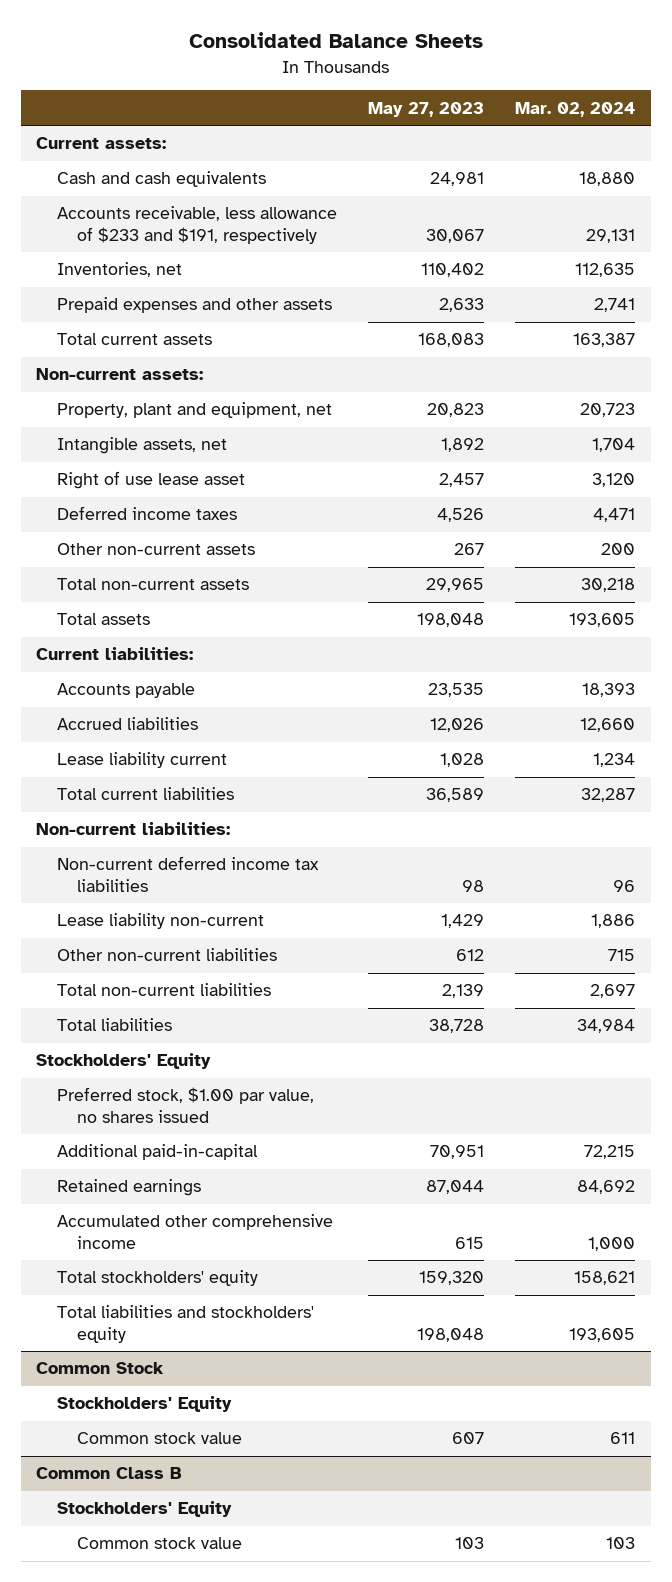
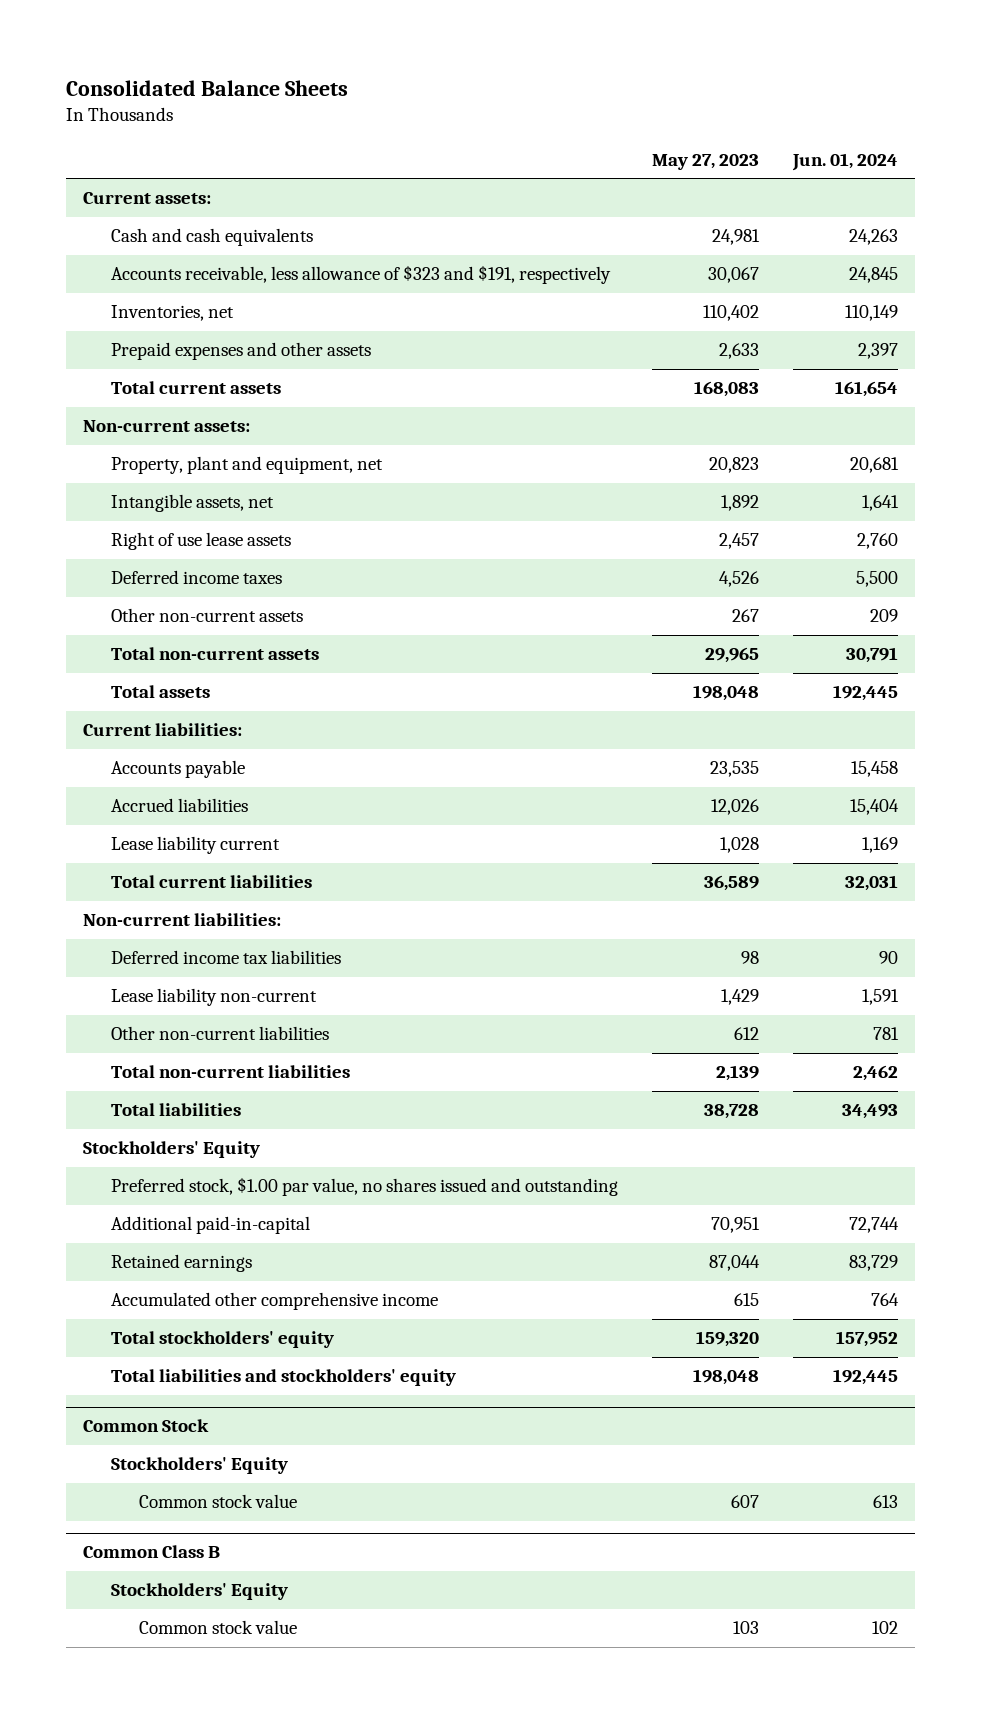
[515,101,636,117] Mar. 02, 2024 -> none
none -> [792,152,899,171] Jun. 01, 2024
[56,206,337,244] Accounts receivable, less allowance of $233 and $191, respectively -> [111,265,612,285] Accounts receivable, less allowance of $323 and $191, respectively
[56,471,245,490] Right of use lease asset -> [111,532,292,551] Right of use lease assets
[56,856,319,892] Non-current deferred income tax liabilities -> [111,950,342,965] Deferred income tax liabilities
[56,1087,314,1123] Preferred stock, $1.00 par value, no shares issued -> [111,1177,619,1197] Preferred stock, $1.00 par value, no shares issued and outstanding

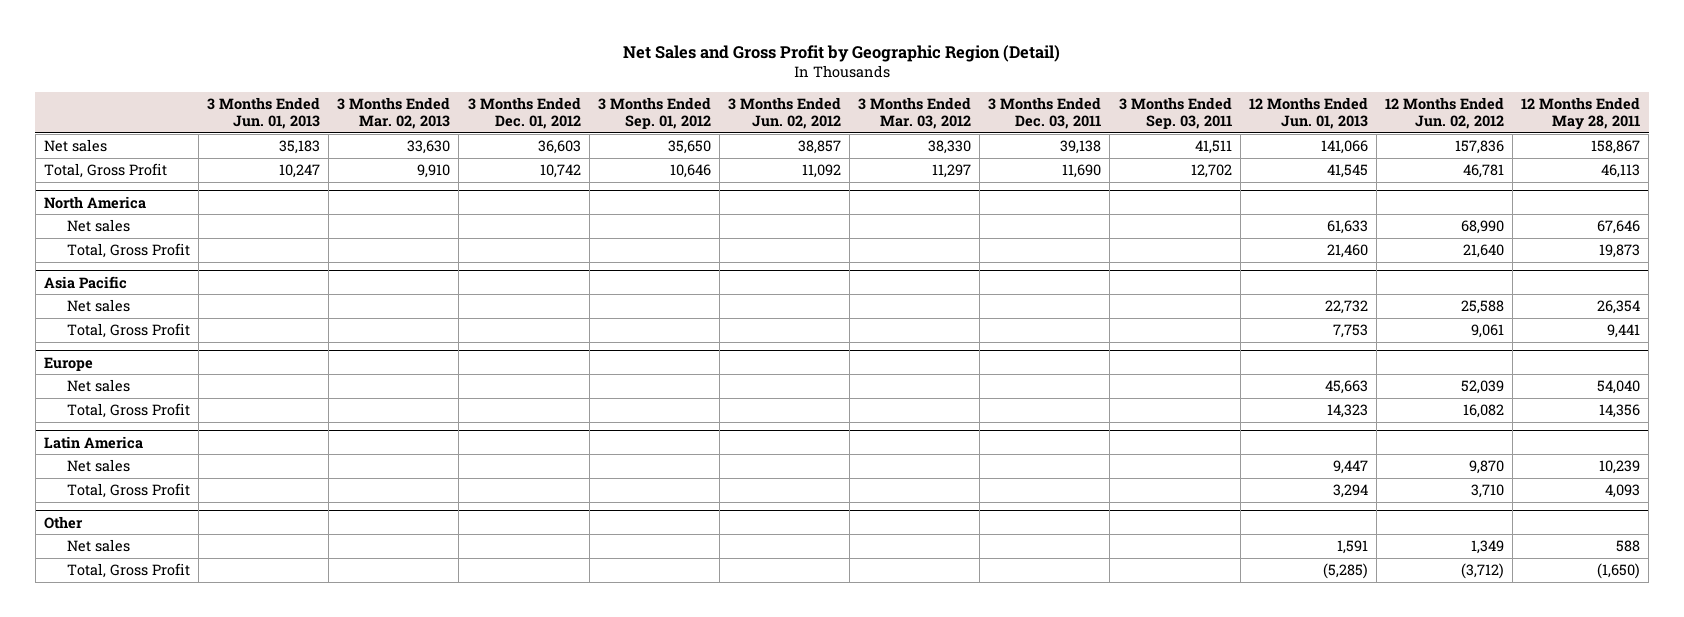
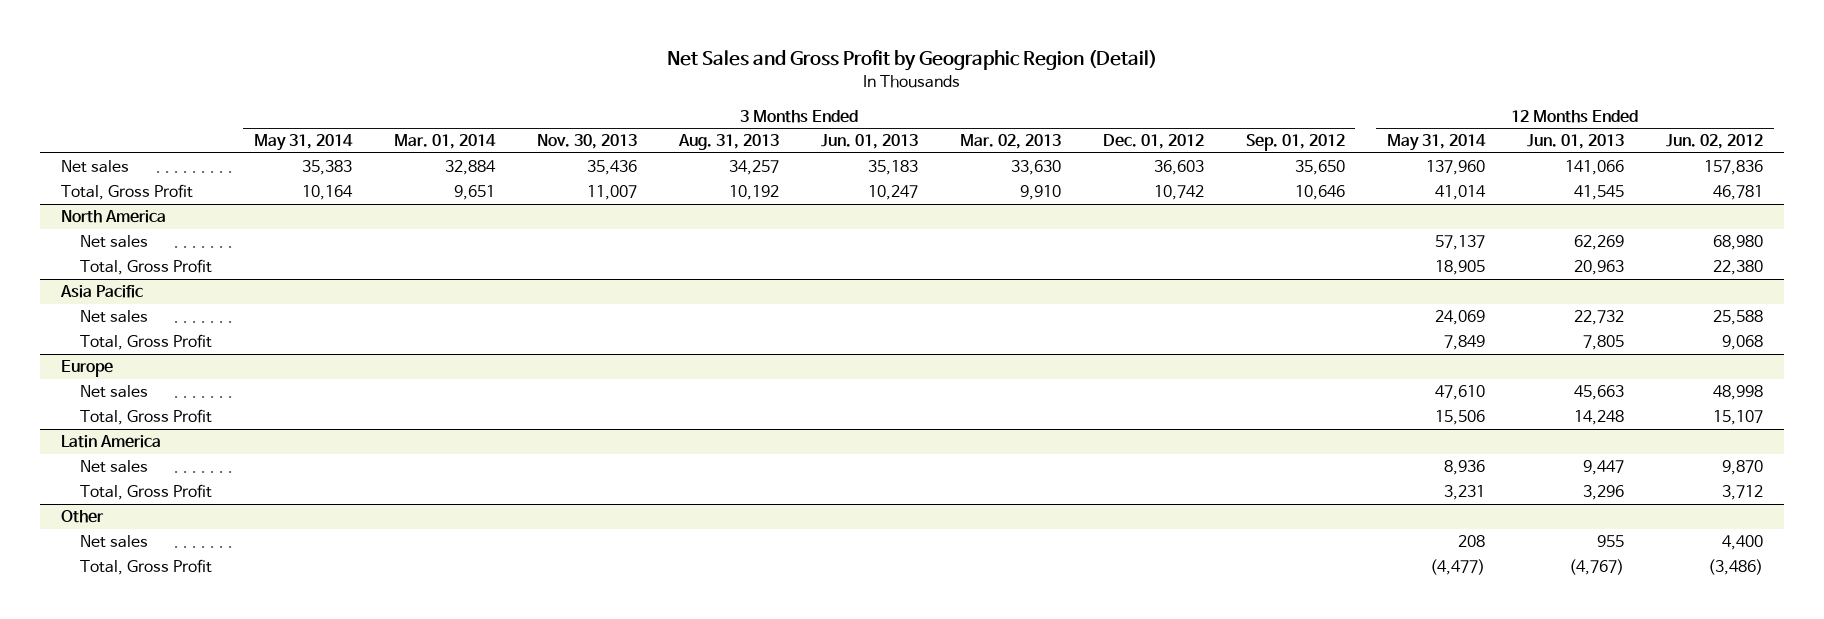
[727,97,841,129] 3 Months Ended Jun. 02, 2012 -> none
[858,97,972,129] 3 Months Ended Mar. 03, 2012 -> none
[988,97,1102,129] 3 Months Ended Dec. 03, 2011 -> none
[1118,97,1232,129] 3 Months Ended Sep. 03, 2011 -> none
[1521,97,1641,130] 12 Months Ended May 28, 2011 -> none
none -> [253,134,353,152] May 31, 2014
none -> [393,134,496,150] Mar. 01, 2014
none -> [536,134,637,150] Nov. 30, 2013
none -> [677,134,779,151] Aug. 31, 2013
none -> [1386,134,1486,152] May 31, 2014
[1326,220,1368,235] 61,633 -> [1574,235,1625,251] 62,269
[1460,220,1504,235] 68,990 -> [1713,235,1764,251] 68,980
[1326,244,1368,259] 21,460 -> [1574,260,1625,276] 20,963
[1462,244,1504,259] 21,640 -> [1713,260,1764,276] 22,380
[1332,324,1368,339] 7,753 -> [1583,335,1625,351] 7,805
[1470,324,1504,339] 9,061 -> [1722,335,1764,351] 9,068
[1460,380,1504,395] 52,039 -> [1713,385,1764,401] 48,998
[1326,404,1368,419] 14,323 -> [1574,410,1625,426] 14,248
[1462,404,1504,419] 16,082 -> [1713,410,1764,426] 15,107
[1332,484,1368,499] 3,294 -> [1583,485,1625,501] 3,296
[1470,484,1504,499] 3,710 -> [1722,485,1764,501] 3,712
[1336,540,1368,555] 1,591 -> [1597,535,1625,548] 955
[1470,540,1504,555] 1,349 -> [1722,535,1764,551] 4,400
[1322,563,1368,580] (5,285) -> [1569,559,1625,576] (4,767)
[1460,563,1504,580] (3,712) -> [1708,559,1764,576] (3,486)

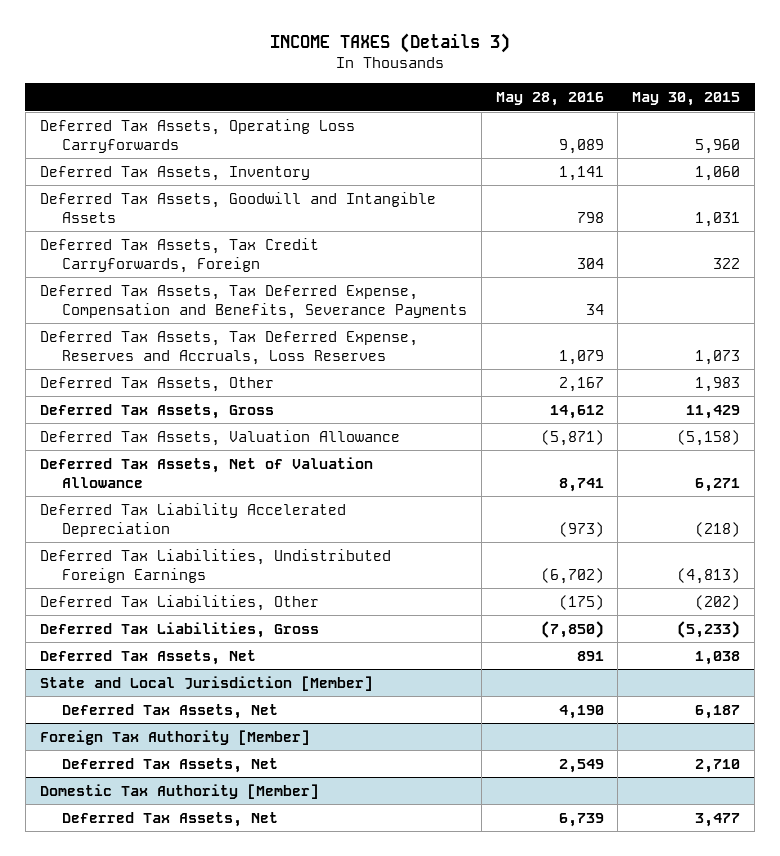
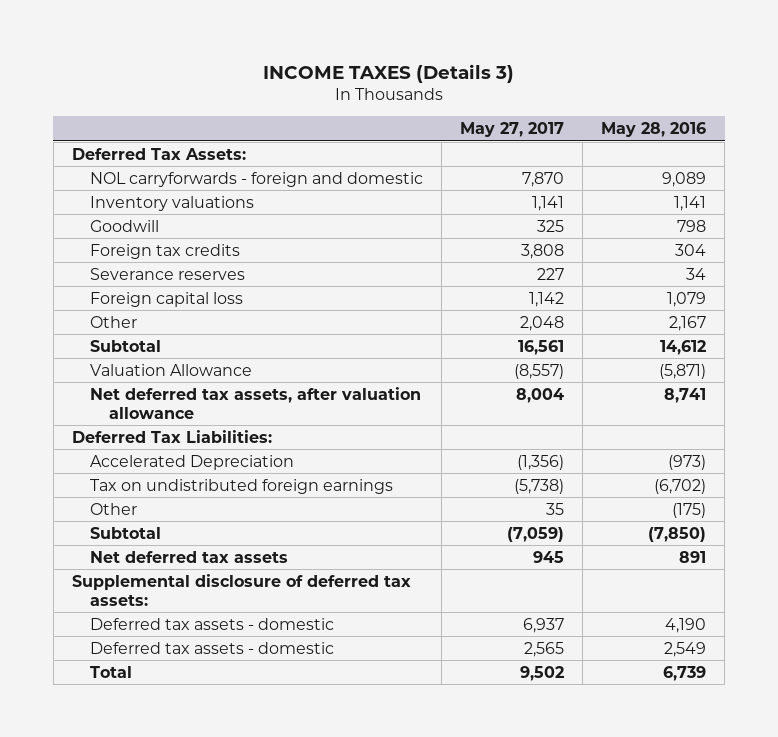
[632,92,741,107] May 30, 2015 -> none
none -> [460,122,565,138] May 27, 2017
[39,675,373,691] State and Local Jurisdiction [Member] -> none
[39,729,310,745] Foreign Tax Authority [Member] -> none
[39,783,319,799] Domestic Tax Authority [Member] -> none
none -> [71,147,246,160] Deferred Tax Assets:
[39,118,355,153] Deferred Tax Assets, Operating Loss Carryforwards -> [90,171,424,187] NOL carryforwards - foreign and domestic
[39,165,310,181] Deferred Tax Assets, Inventory -> [90,195,255,211] Inventory valuations
[39,191,436,223] Deferred Tax Assets, Goodwill and Intangible Assets -> [90,219,160,232] Goodwill
[39,237,319,273] Deferred Tax Assets, Tax Credit Carryforwards, Foreign -> [90,243,241,259] Foreign tax credits
[39,284,467,319] Deferred Tax Assets, Tax Deferred Expense, Compensation and Benefits, Severance Payments -> [90,267,246,280] Severance reserves
[39,330,418,365] Deferred Tax Assets, Tax Deferred Expense, Reserves and Accruals, Loss Reserves -> [90,291,244,307] Foreign capital loss
[39,376,274,392] Deferred Tax Assets, Other -> [90,315,138,328] Other
[39,403,274,419] Deferred Tax Assets, Gross -> [90,339,162,352] Subtotal
[39,429,400,446] Deferred Tax Assets, Valuation Allowance -> [90,363,253,376] Valuation Allowance
[39,456,373,488] Deferred Tax Assets, Net of Valuation Allowance -> [90,386,422,419] Net deferred tax assets, after valuation allowance
none -> [71,429,272,443] Deferred Tax Liabilities:
[39,502,346,537] Deferred Tax Liability Accelerated Depreciation -> [90,454,295,470] Accelerated Depreciation
[39,548,391,583] Deferred Tax Liabilities, Undistributed Foreign Earnings -> [90,478,394,494] Tax on undistributed foreign earnings
[39,594,319,611] Deferred Tax Liabilities, Other -> [90,502,138,515] Other
[39,621,319,638] Deferred Tax Liabilities, Gross -> [90,526,162,539] Subtotal
[39,649,256,665] Deferred Tax Assets, Net -> [90,550,289,563] Net deferred tax assets
none -> [71,573,411,606] Supplemental disclosure of deferred tax assets:
[61,703,278,719] Deferred Tax Assets, Net -> [90,617,335,630] Deferred tax assets - domestic
[61,757,278,773] Deferred Tax Assets, Net -> [90,641,335,654] Deferred tax assets - domestic
[61,811,278,827] Deferred Tax Assets, Net -> [90,665,133,678] Total

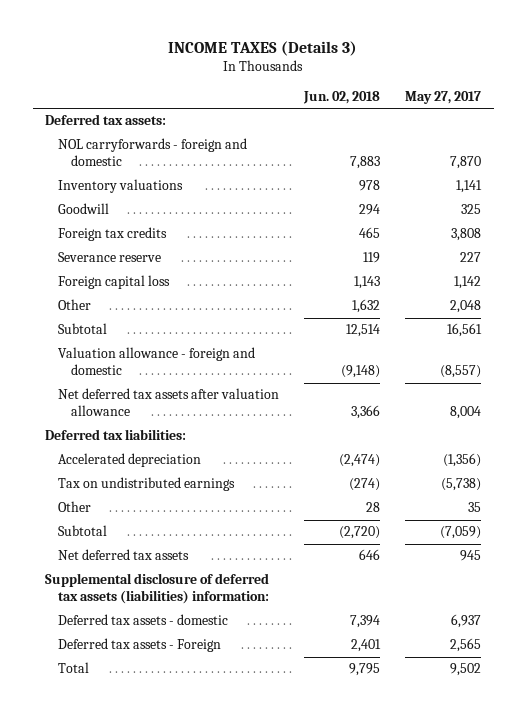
[601,122,707,138] May 28, 2016 -> none
none -> [303,90,381,104] Jun. 02, 2018
[71,147,246,160] Deferred Tax Assets: -> [45,114,167,126] Deferred tax assets:
[90,267,246,280] Severance reserves -> [58,252,162,263] Severance reserve
[90,363,253,376] Valuation Allowance -> [58,347,256,376] Valuation allowance - foreign and domestic
[90,386,422,419] Net deferred tax assets, after valuation allowance -> [58,388,280,417] Net deferred tax assets after valuation allowance
[71,429,272,443] Deferred Tax Liabilities: -> [45,429,187,441] Deferred tax liabilities:
[90,454,295,470] Accelerated Depreciation -> [58,453,202,468] Accelerated depreciation
[90,478,394,494] Tax on undistributed foreign earnings -> [58,477,236,492] Tax on undistributed earnings
[71,573,411,606] Supplemental disclosure of deferred tax assets: -> [45,573,270,605] Supplemental disclosure of deferred tax assets (liabilities) information:
[90,641,335,654] Deferred tax assets - domestic -> [58,638,222,653] Deferred tax assets - Foreign

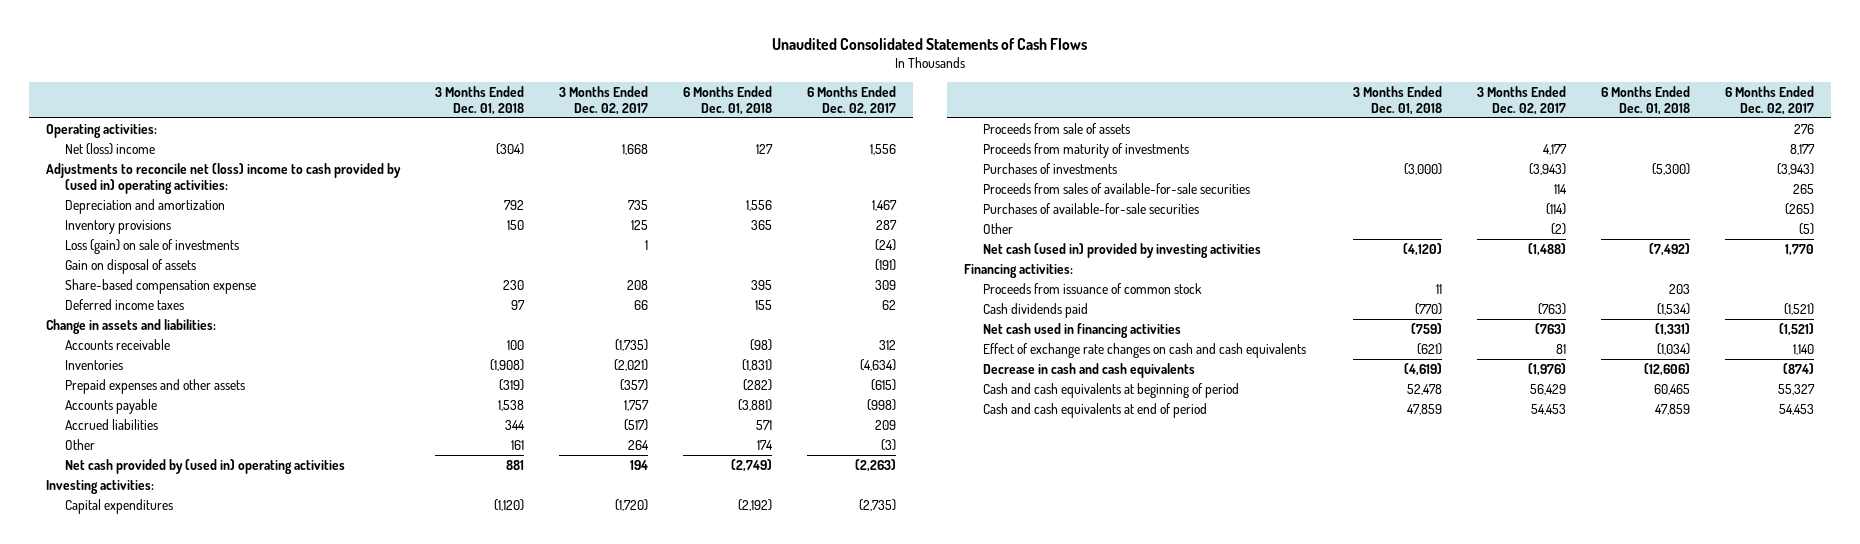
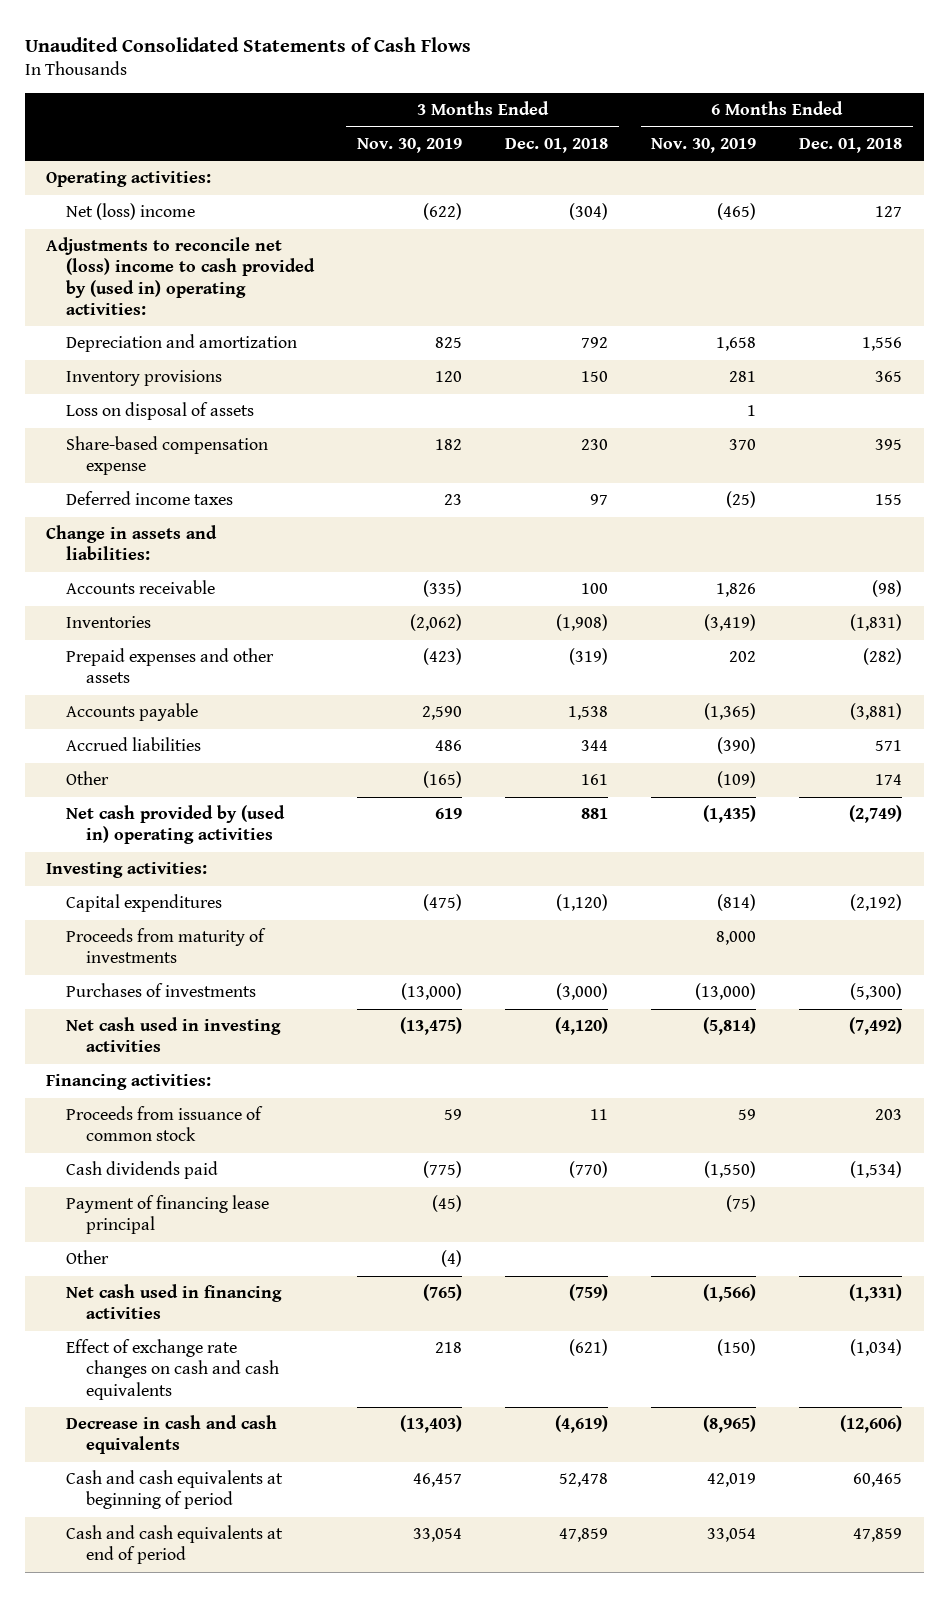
[558,85,648,115] 3 Months Ended Dec. 02, 2017 -> none
[806,85,896,115] 6 Months Ended Dec. 02, 2017 -> none
none -> [357,137,463,153] Nov. 30, 2019
none -> [651,137,757,153] Nov. 30, 2019
[64,238,239,254] Loss (gain) on sale of investments -> none
[64,258,196,274] Gain on disposal of assets -> [65,402,254,421] Loss on disposal of assets
[982,122,1130,134] Proceeds from sale of assets -> none
[982,182,1250,194] Proceeds from sales of available-for-sale securities -> none
[982,202,1199,214] Purchases of available-for-sale securities -> none
[982,242,1261,258] Net cash (used in) provided by investing activities -> [65,1017,281,1053] Net cash used in investing activities
none -> [65,1195,269,1235] Payment of financing lease principal
[982,222,1013,234] Other -> [65,1250,109,1265] Other

